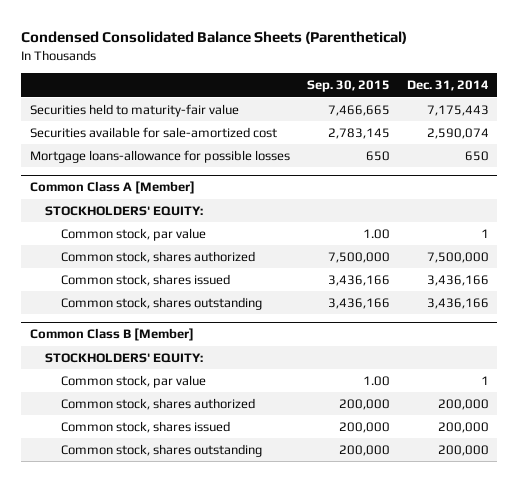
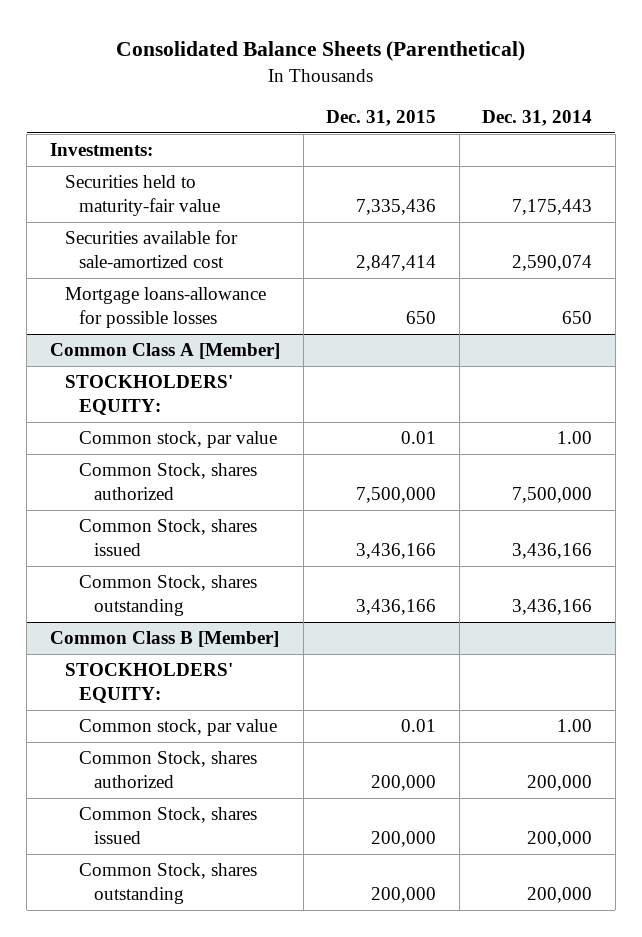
[21,30,408,44] Condensed Consolidated Balance Sheets (Parenthetical) -> [116,41,526,62] Consolidated Balance Sheets (Parenthetical)
[306,80,390,93] Sep. 30, 2015 -> none
none -> [326,109,437,126] Dec. 31, 2015
none -> [50,143,154,157] Investments:
[480,229,489,239] 1 -> [557,431,593,445] 1.00
[61,251,256,264] Common stock, shares authorized -> [79,463,258,501] Common Stock, shares authorized
[61,274,231,287] Common stock, shares issued -> [79,519,258,557] Common Stock, shares issued
[61,297,263,311] Common stock, shares outstanding -> [79,575,258,617] Common Stock, shares outstanding
[480,376,489,386] 1 -> [557,719,593,733] 1.00
[61,398,256,411] Common stock, shares authorized -> [79,751,258,789] Common Stock, shares authorized
[61,421,231,434] Common stock, shares issued -> [79,807,258,845] Common Stock, shares issued
[61,444,263,458] Common stock, shares outstanding -> [79,863,258,905] Common Stock, shares outstanding

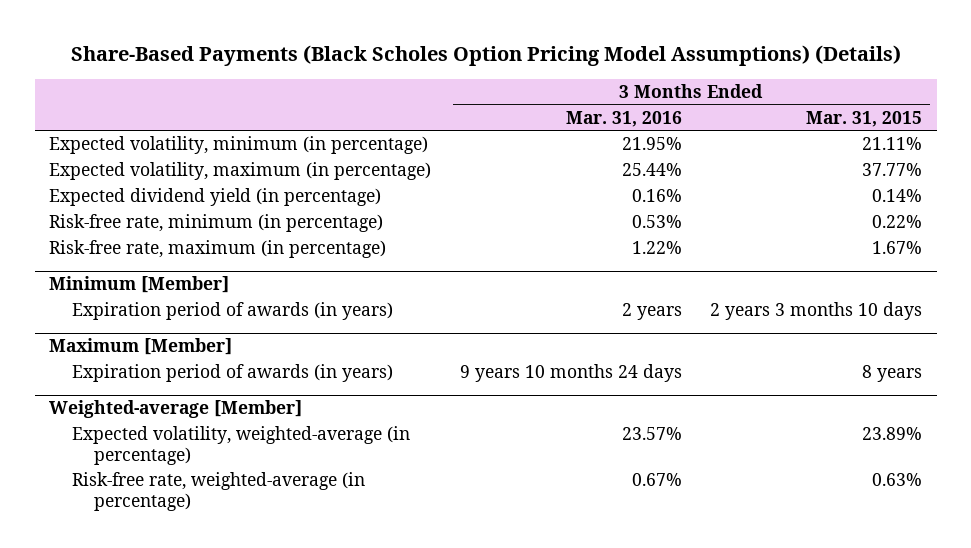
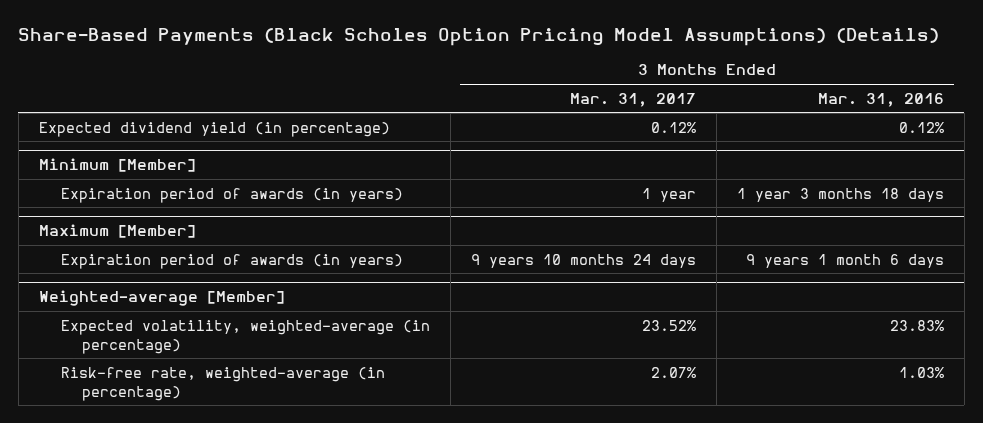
[806,110,923,127] Mar. 31, 2015 -> none
none -> [569,92,696,107] Mar. 31, 2017
[49,136,429,155] Expected volatility, minimum (in percentage) -> none
[49,162,432,181] Expected volatility, maximum (in percentage) -> none
[49,214,384,233] Risk-free rate, minimum (in percentage) -> none
[49,240,387,259] Risk-free rate, maximum (in percentage) -> none
[631,189,682,203] 0.16% -> [898,121,944,133] 0.12%
[621,303,682,321] 2 years -> [736,187,944,202] 1 year 3 months 18 days
[459,364,682,383] 9 years 10 months 24 days -> [745,253,944,268] 9 years 1 month 6 days
[621,427,682,441] 23.57% -> [889,319,944,331] 23.83%
[631,473,682,487] 0.67% -> [898,366,944,378] 1.03%

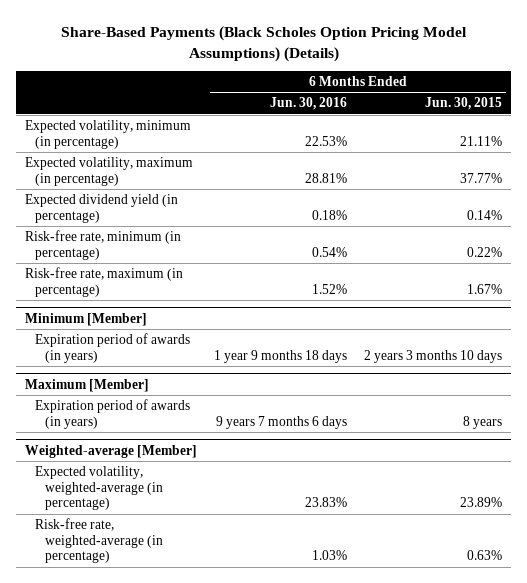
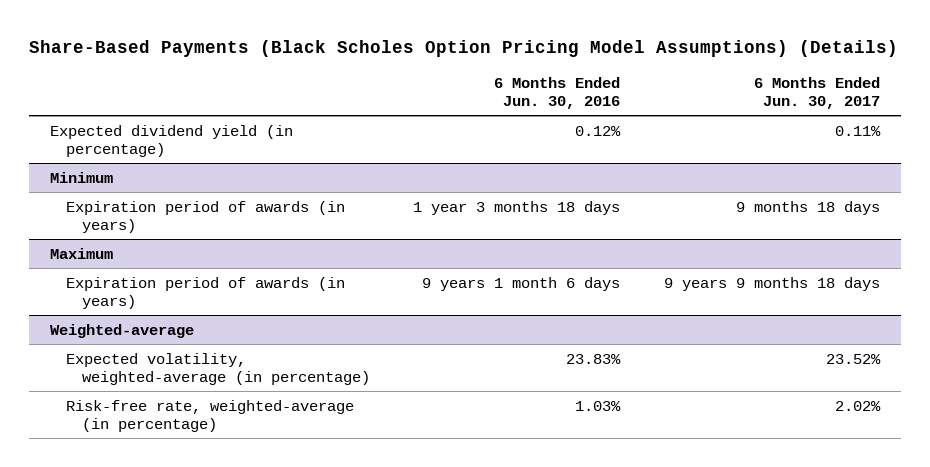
[425,97,503,111] Jun. 30, 2015 -> none
none -> [753,76,880,109] 6 Months Ended Jun. 30, 2017
[24,120,191,149] Expected volatility, minimum (in percentage) -> none
[24,157,193,186] Expected volatility, maximum (in percentage) -> none
[24,230,181,260] Risk-free rate, minimum (in percentage) -> none
[24,267,183,297] Risk-free rate, maximum (in percentage) -> none
[312,209,348,220] 0.18% -> [575,125,622,136] 0.12%
[24,312,147,326] Minimum [Member] -> [50,171,114,183] Minimum
[214,349,348,363] 1 year 9 months 18 days -> [413,200,621,215] 1 year 3 months 18 days
[24,378,149,392] Maximum [Member] -> [50,247,114,259] Maximum
[216,415,348,429] 9 years 7 months 6 days -> [422,276,621,291] 9 years 1 month 6 days
[24,444,197,458] Weighted-average [Member] -> [50,323,195,338] Weighted-average

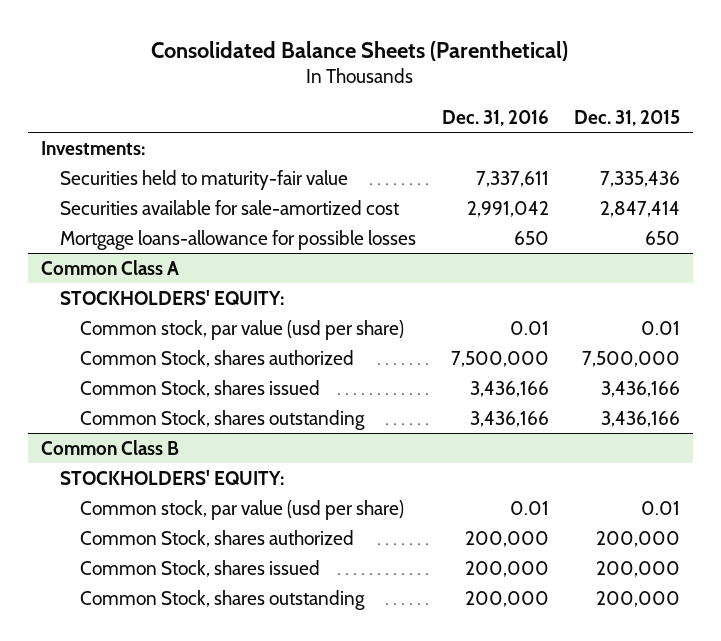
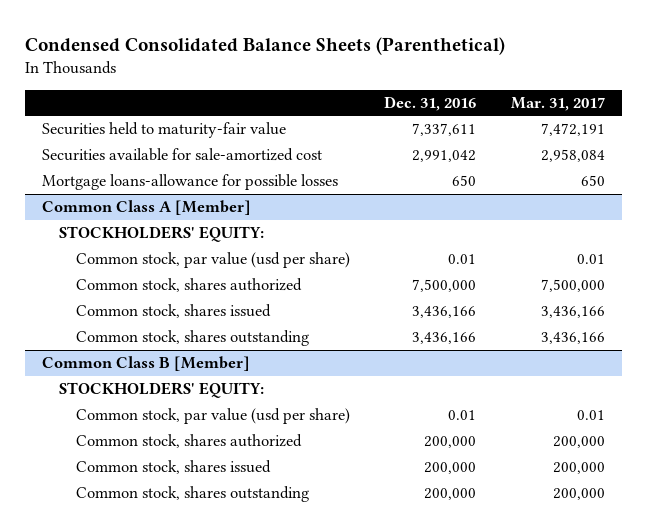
[151,40,569,61] Consolidated Balance Sheets (Parenthetical) -> [25,36,506,55] Condensed Consolidated Balance Sheets (Parenthetical)
[573,110,680,127] Dec. 31, 2015 -> none
none -> [510,96,605,111] Mar. 31, 2017
[40,140,145,155] Investments: -> none
[40,259,179,275] Common Class A -> [42,200,252,216] Common Class A [Member]
[80,349,355,367] Common Stock, shares authorized -> [75,278,302,293] Common stock, shares authorized
[80,379,321,397] Common Stock, shares issued -> [75,304,271,319] Common stock, shares issued
[80,409,366,430] Common Stock, shares outstanding -> [75,330,309,347] Common stock, shares outstanding
[40,439,179,455] Common Class B -> [42,356,251,372] Common Class B [Member]
[80,529,355,547] Common Stock, shares authorized -> [75,434,302,449] Common stock, shares authorized
[80,559,321,577] Common Stock, shares issued -> [75,460,271,475] Common stock, shares issued
[80,589,366,610] Common Stock, shares outstanding -> [75,486,309,503] Common stock, shares outstanding

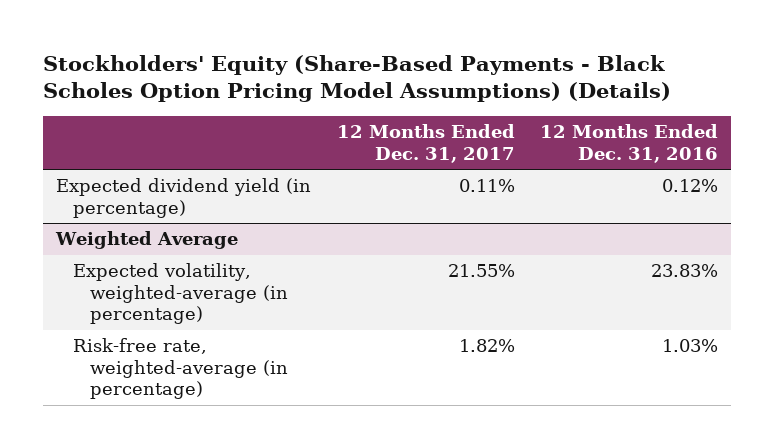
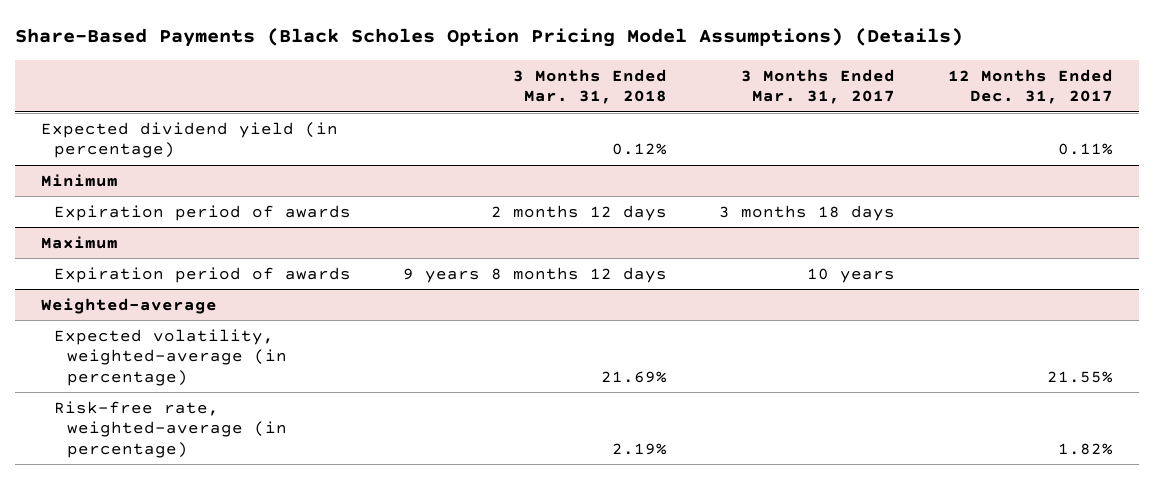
[42,54,671,103] Stockholders' Equity (Share-Based Payments - Black Scholes Option Pricing Model Assumptions) (Details) -> [14,28,963,48] Share-Based Payments (Black Scholes Option Pricing Model Assumptions) (Details)
[540,124,719,163] 12 Months Ended Dec. 31, 2016 -> none
none -> [513,68,668,105] 3 Months Ended Mar. 31, 2018
none -> [741,68,896,105] 3 Months Ended Mar. 31, 2017
none -> [41,173,119,187] Minimum
none -> [53,204,351,221] Expiration period of awards
none -> [41,235,119,249] Maximum
none -> [53,266,351,283] Expiration period of awards
[54,231,238,250] Weighted Average -> [41,297,218,314] Weighted-average

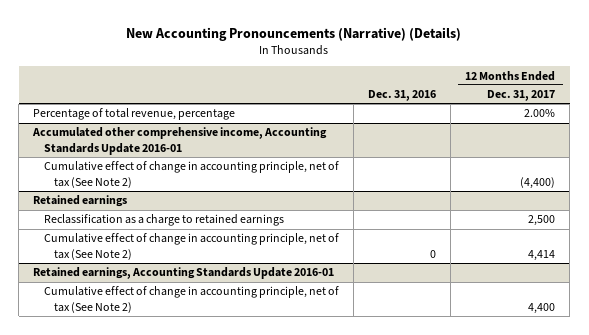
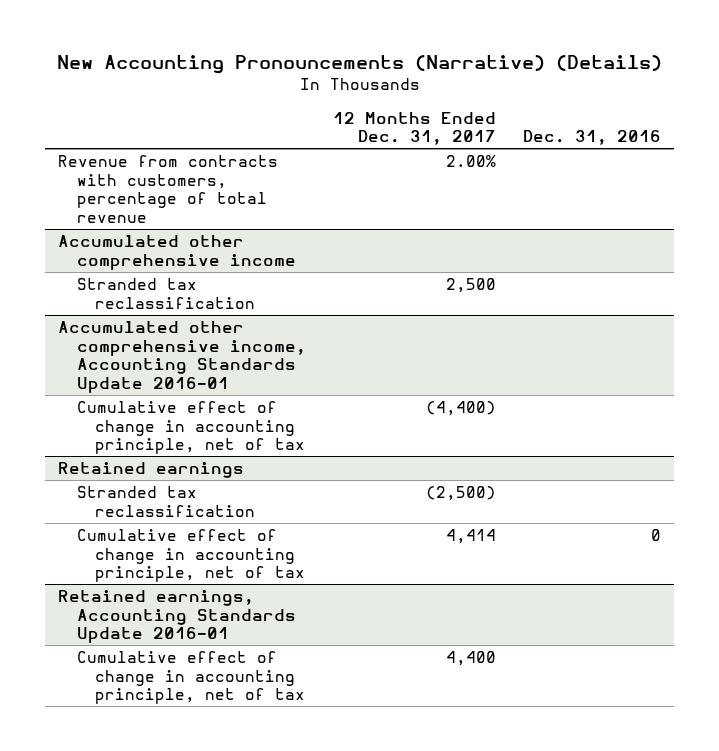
[33,108,236,121] Percentage of total revenue, percentage -> [58,154,279,223] Revenue from contracts with customers, percentage of total revenue
none -> [58,234,296,270] Accumulated other comprehensive income
none -> [76,277,256,309] Stranded tax reclassification
[43,161,339,188] Cumulative effect of change in accounting principle, net of tax (See Note 2) -> [76,400,306,455] Cumulative effect of change in accounting principle, net of tax
[43,214,284,227] Reclassification as a charge to retained earnings -> none
none -> [76,485,256,517] Stranded tax reclassification
[43,233,339,260] Cumulative effect of change in accounting principle, net of tax (See Note 2) -> [76,528,306,583] Cumulative effect of change in accounting principle, net of tax
[43,286,339,313] Cumulative effect of change in accounting principle, net of tax (See Note 2) -> [76,650,306,705] Cumulative effect of change in accounting principle, net of tax

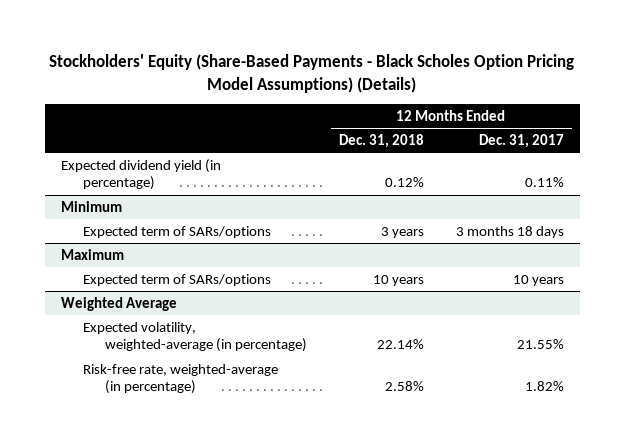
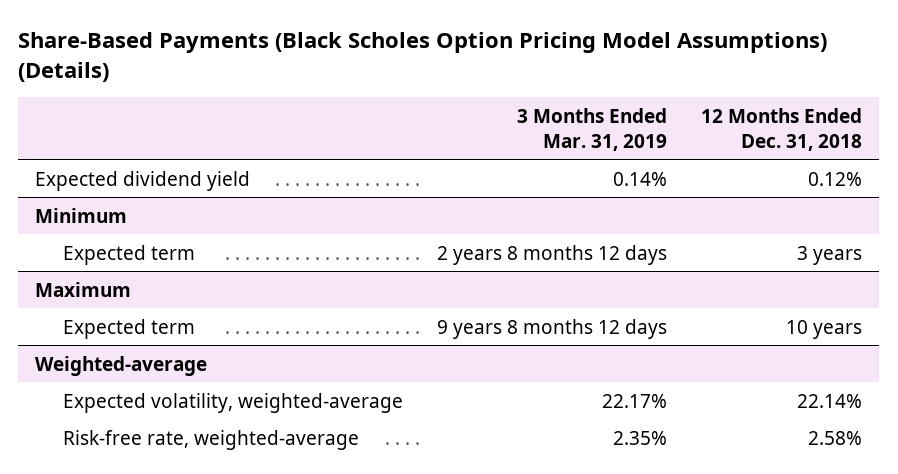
[49,54,575,93] Stockholders' Equity (Share-Based Payments - Black Scholes Option Pricing Model Assumptions) (Details) -> [18,32,828,83] Share-Based Payments (Black Scholes Option Pricing Model Assumptions) (Details)
[478,133,564,148] Dec. 31, 2017 -> none
none -> [517,107,668,151] 3 Months Ended Mar. 31, 2019
[61,158,222,191] Expected dividend yield (in percentage) -> [35,170,251,191] Expected dividend yield
[82,225,271,238] Expected term of SARs/options -> [63,244,196,265] Expected term
[82,273,271,286] Expected term of SARs/options -> [63,318,196,339] Expected term
[61,296,178,311] Weighted Average -> [35,355,208,376] Weighted-average
[82,321,307,353] Expected volatility, weighted-average (in percentage) -> [63,392,404,413] Expected volatility, weighted-average
[82,363,278,395] Risk-free rate, weighted-average (in percentage) -> [63,429,360,450] Risk-free rate, weighted-average

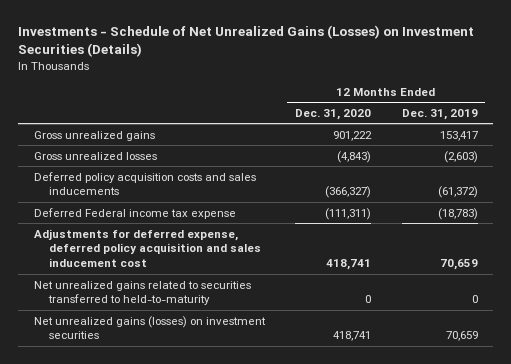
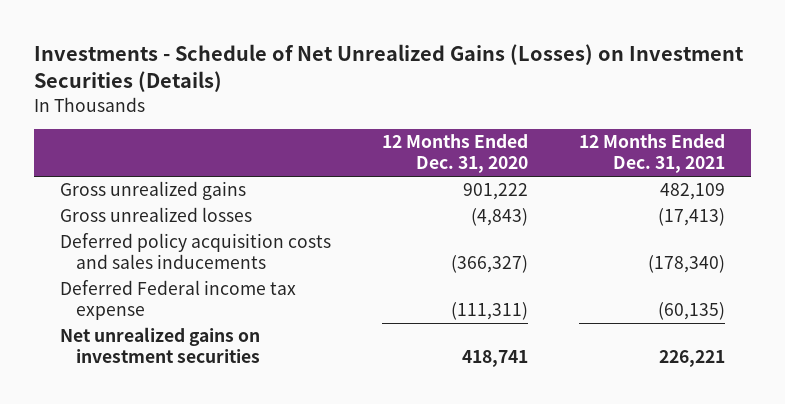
[401,108,478,120] Dec. 31, 2019 -> none
none -> [579,134,726,174] 12 Months Ended Dec. 31, 2021
[33,228,261,268] Adjustments for deferred expense, deferred policy acquisition and sales inducement cost -> none
[33,280,251,306] Net unrealized gains related to securities transferred to held-to-maturity -> none
[33,315,266,340] Net unrealized gains (losses) on investment securities -> [59,327,260,364] Net unrealized gains on investment securities

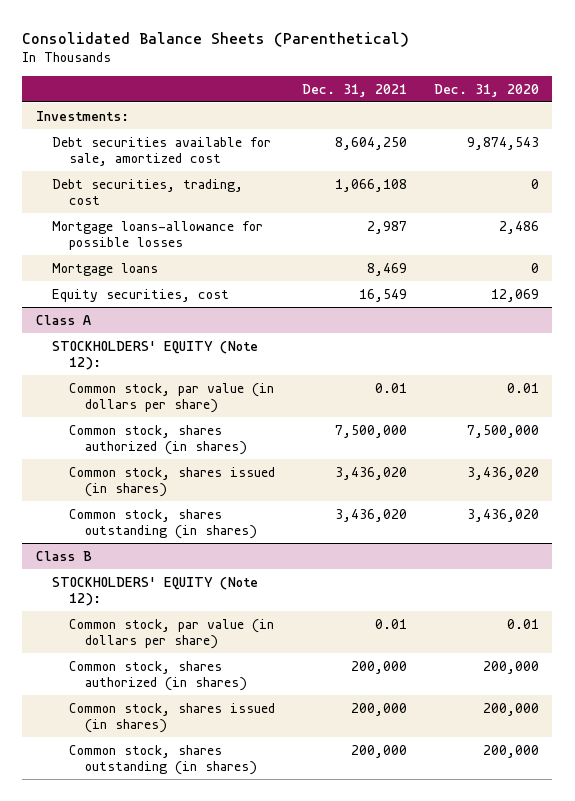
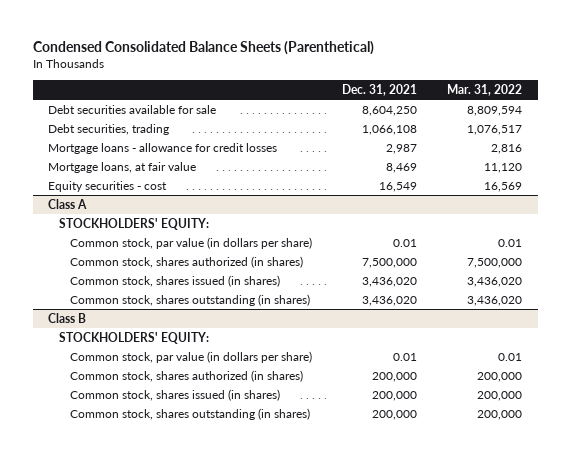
[22,31,410,47] Consolidated Balance Sheets (Parenthetical) -> [33,40,375,55] Condensed Consolidated Balance Sheets (Parenthetical)
[433,83,539,97] Dec. 31, 2020 -> none
none -> [447,84,523,97] Mar. 31, 2022
[35,110,129,121] Investments: -> none
[52,136,272,167] Debt securities available for sale, amortized cost -> [48,104,217,114] Debt securities available for sale
[52,178,244,206] Debt securities, trading, cost -> [48,123,170,135] Debt securities, trading
[52,220,264,251] Mortgage loans-allowance for possible losses -> [48,142,278,154] Mortgage loans - allowance for credit losses
[52,262,159,276] Mortgage loans -> [48,161,197,173] Mortgage loans, at fair value
[52,288,230,302] Equity securities, cost -> [48,180,168,192] Equity securities - cost
[52,340,259,371] STOCKHOLDERS' EQUITY (Note 12): -> [59,217,210,230] STOCKHOLDERS' EQUITY:
[52,576,259,607] STOCKHOLDERS' EQUITY (Note 12): -> [59,331,210,344] STOCKHOLDERS' EQUITY:

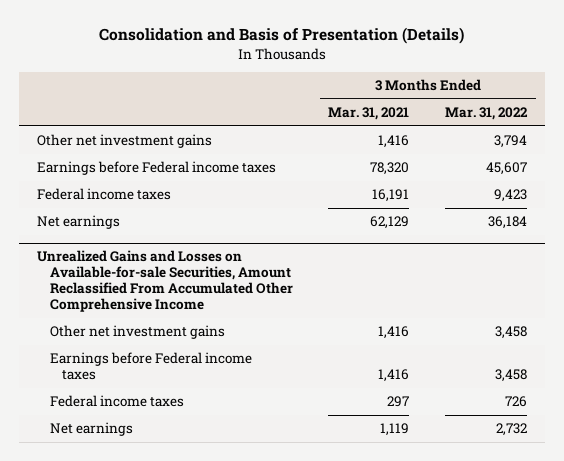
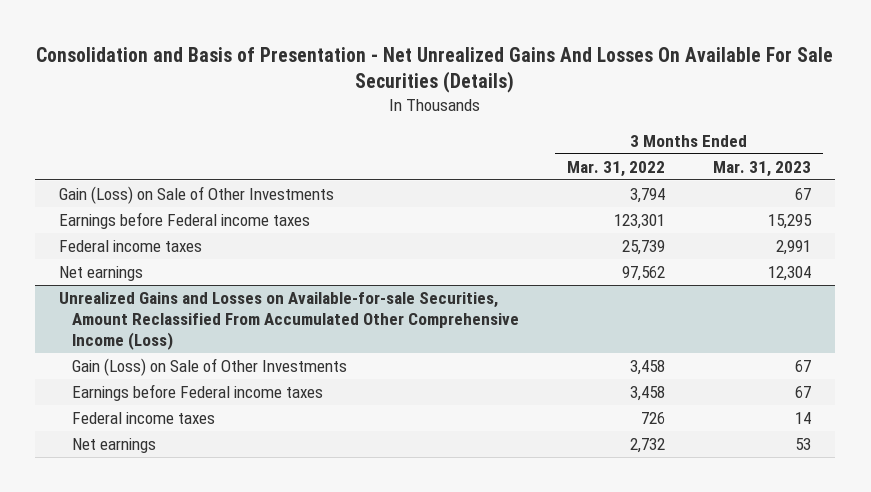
[99,27,465,45] Consolidation and Basis of Presentation (Details) -> [36,46,834,93] Consolidation and Basis of Presentation - Net Unrealized Gains And Losses On Available For Sale Securities (Details)
[328,107,410,121] Mar. 31, 2021 -> none
none -> [713,160,812,177] Mar. 31, 2023
[37,134,213,149] Other net investment gains -> [59,186,335,205] Gain (Loss) on Sale of Other Investments
[486,162,528,176] 45,607 -> [614,214,666,230] 123,301
[494,189,528,203] 9,423 -> [622,240,666,256] 25,739
[488,216,528,230] 36,184 -> [622,266,666,282] 97,562
[37,250,293,313] Unrealized Gains and Losses on Available-for-sale Securities, Amount Reclassified From Accumulated Other Comprehensive Income -> [59,292,519,350] Unrealized Gains and Losses on Available-for-sale Securities, Amount Reclassified From Accumulated Other Comprehensive Income (Loss)
[49,325,225,340] Other net investment gains -> [71,358,347,377] Gain (Loss) on Sale of Other Investments

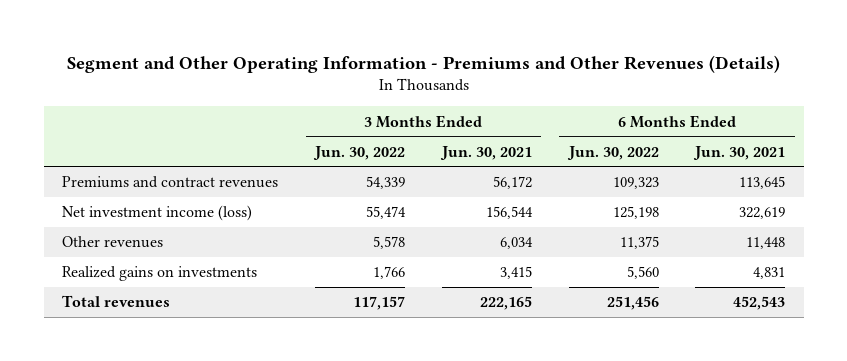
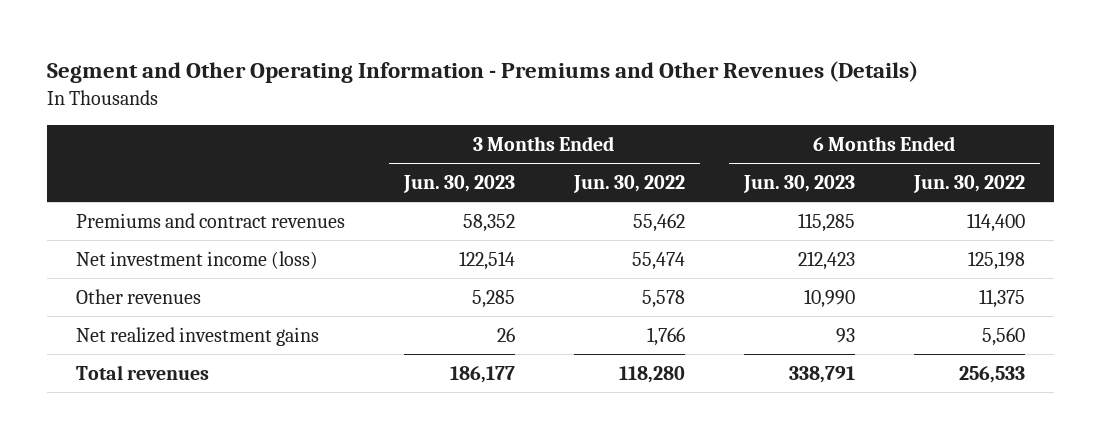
[439,145,532,160] Jun. 30, 2021 -> none
[693,145,786,160] Jun. 30, 2021 -> none
none -> [402,175,515,194] Jun. 30, 2023
none -> [742,175,855,194] Jun. 30, 2023
[365,176,405,190] 54,339 -> [632,212,685,232] 55,462
[612,177,659,190] 109,323 -> [966,212,1025,232] 114,400
[62,266,258,282] Realized gains on investments -> [76,326,320,346] Net realized investment gains
[352,296,405,311] 117,157 -> [618,365,685,383] 118,280
[606,296,659,311] 251,456 -> [958,365,1025,383] 256,533

